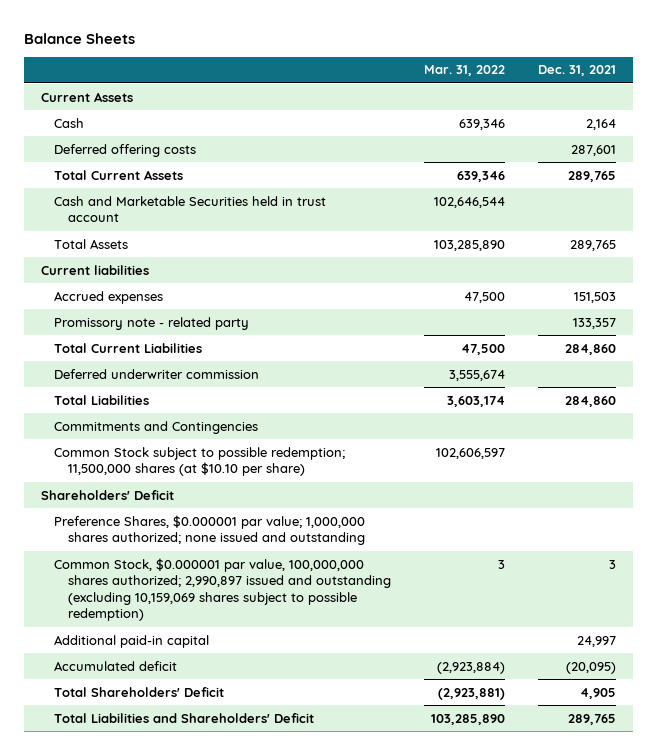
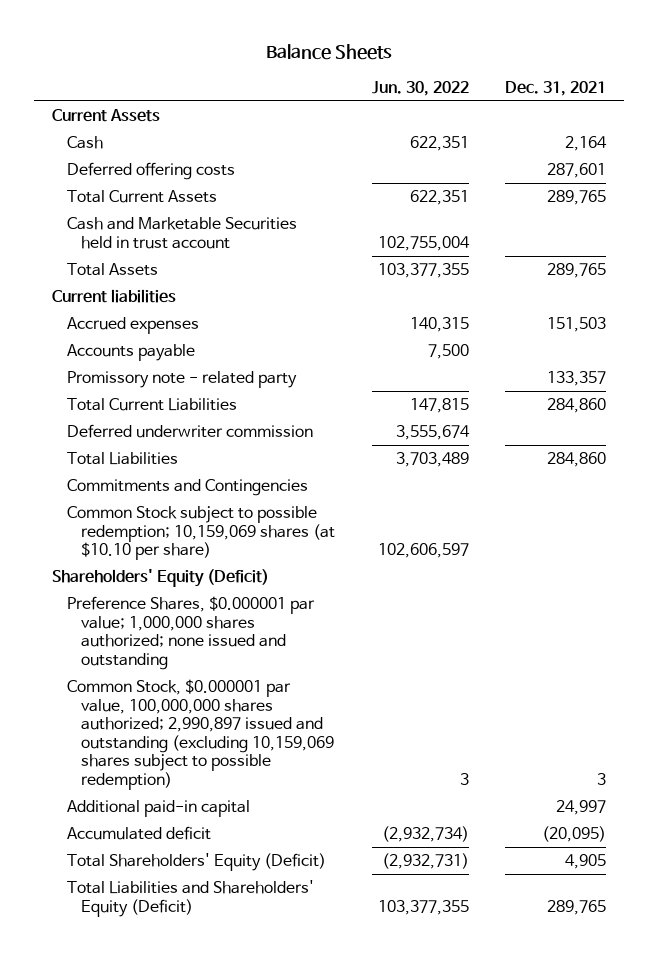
[424,65,506,77] Mar. 31, 2022 -> none
none -> [371,80,469,96] Jun. 30, 2022
none -> [66,344,195,362] Accounts payable
[54,446,346,477] Common Stock subject to possible redemption; 11,500,000 shares (at $10.10 per share) -> [66,506,336,561] Common Stock subject to possible redemption; 10,159,069 shares (at $10.10 per share)
[40,489,174,500] Shareholders' Deficit -> [51,569,269,588] Shareholders' Equity (Deficit)
[54,686,225,697] Total Shareholders' Deficit -> [66,853,326,872] Total Shareholders' Equity (Deficit)
[54,712,315,723] Total Liabilities and Shareholders' Deficit -> [66,880,314,917] Total Liabilities and Shareholders' Equity (Deficit)

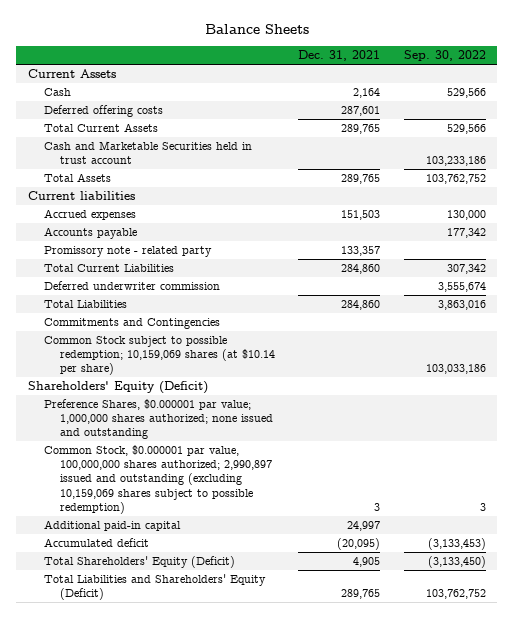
[371,80,469,96] Jun. 30, 2022 -> none
none -> [403,50,486,62] Sep. 30, 2022
[66,506,336,561] Common Stock subject to possible redemption; 10,159,069 shares (at $10.10 per share) -> [43,336,275,376] Common Stock subject to possible redemption; 10,159,069 shares (at $10.14 per share)

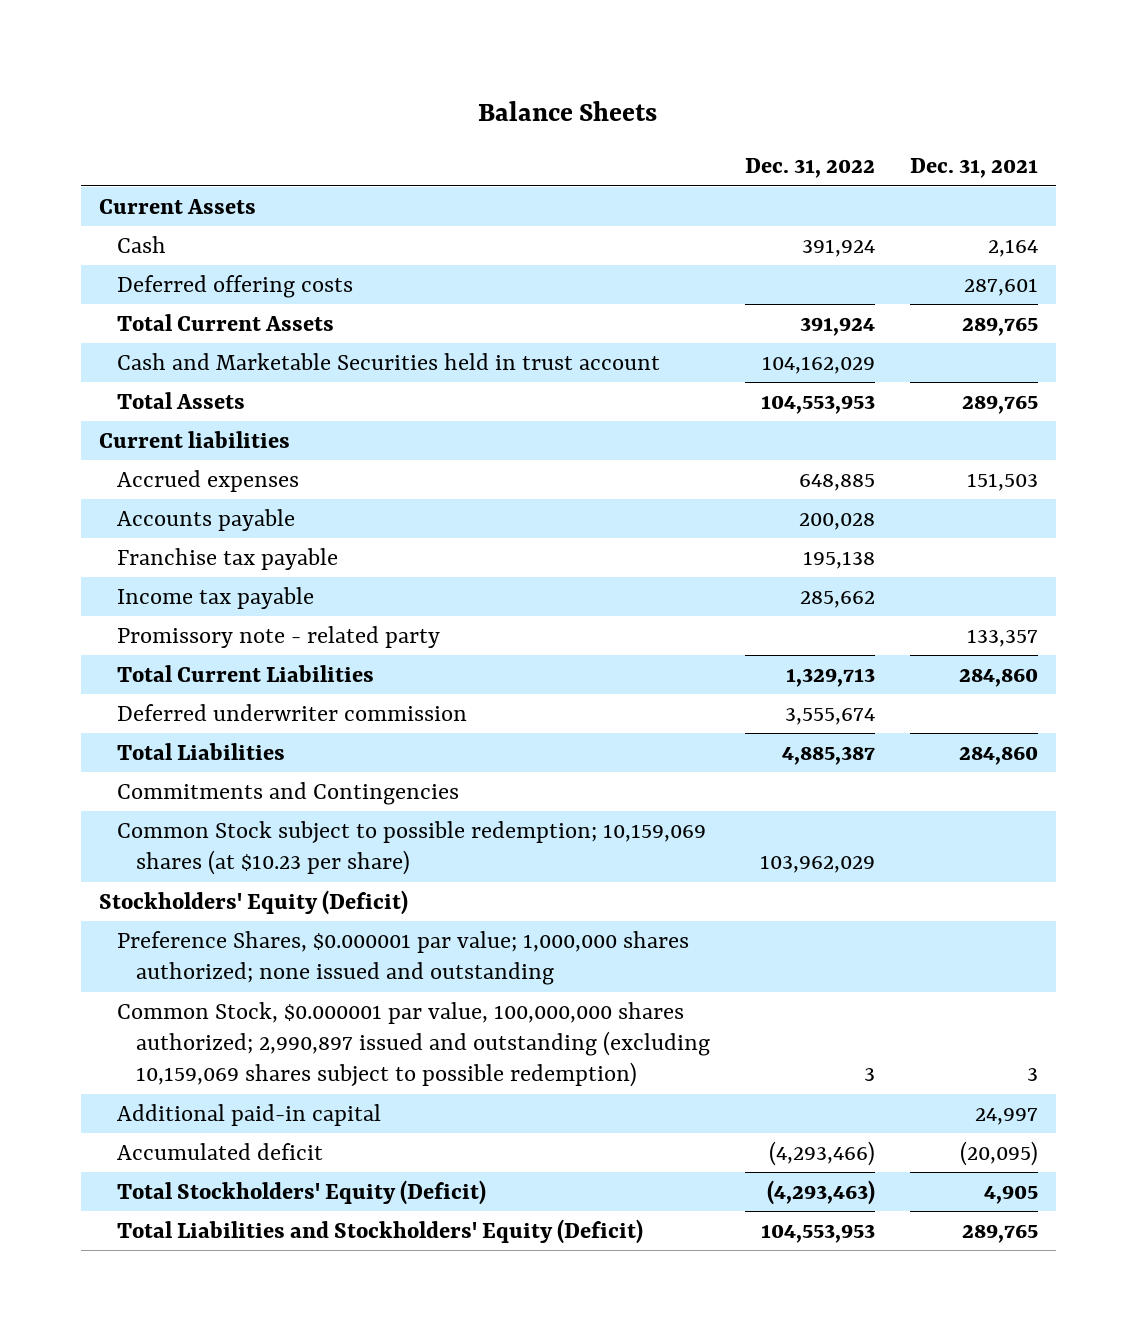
[403,50,486,62] Sep. 30, 2022 -> none
none -> [744,158,875,179] Dec. 31, 2022
none -> [117,547,339,570] Franchise tax payable
none -> [117,586,315,609] Income tax payable
[43,336,275,376] Common Stock subject to possible redemption; 10,159,069 shares (at $10.14 per share) -> [117,820,707,876] Common Stock subject to possible redemption; 10,159,069 shares (at $10.23 per share)
[27,381,208,395] Shareholders' Equity (Deficit) -> [98,889,408,915] Stockholders' Equity (Deficit)
[43,556,235,569] Total Shareholders' Equity (Deficit) -> [117,1179,487,1205] Total Stockholders' Equity (Deficit)
[43,574,266,601] Total Liabilities and Shareholders' Equity (Deficit) -> [117,1218,644,1244] Total Liabilities and Stockholders' Equity (Deficit)

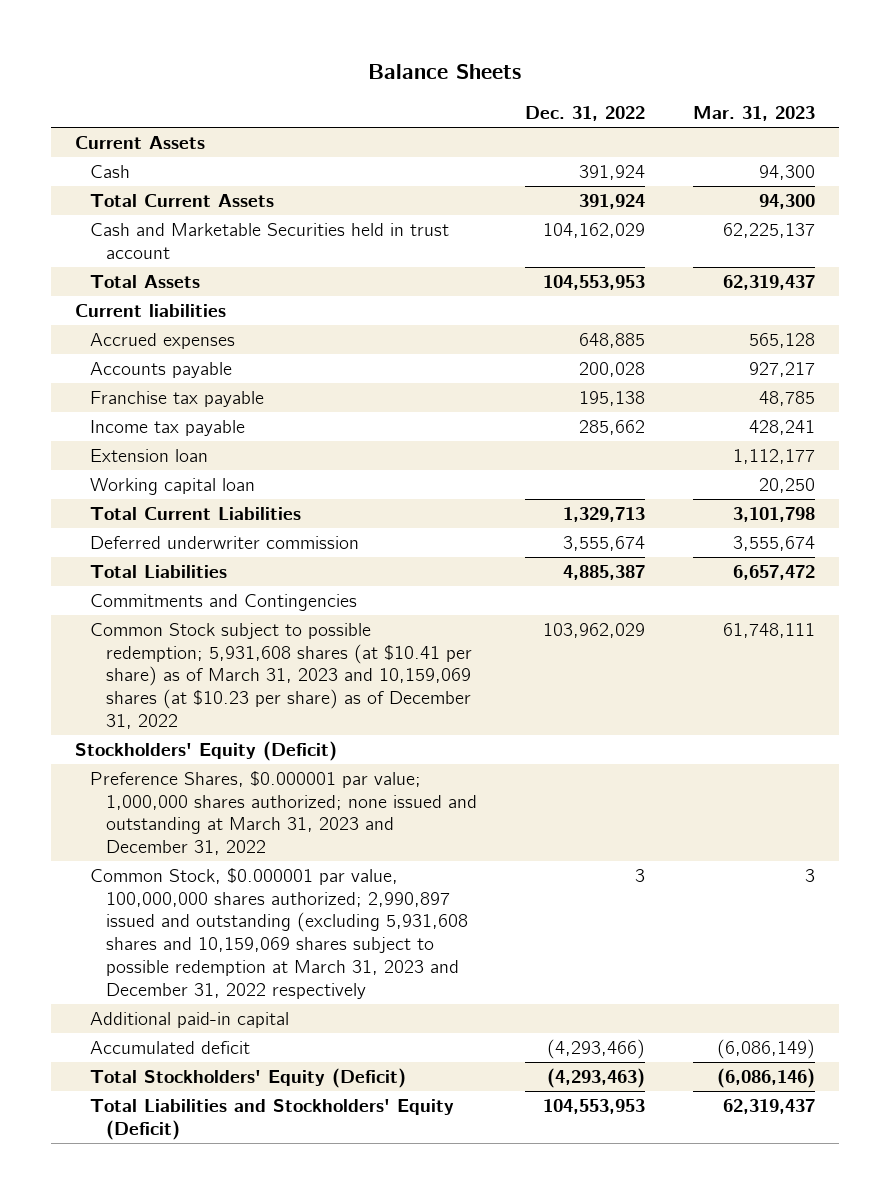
[910,158,1039,179] Dec. 31, 2021 -> none
none -> [693,106,816,122] Mar. 31, 2023
[117,274,354,298] Deferred offering costs -> none
[117,625,441,648] Promissory note - related party -> none
none -> [90,448,209,462] Extension loan
none -> [90,477,256,495] Working capital loan
[117,820,707,876] Common Stock subject to possible redemption; 10,159,069 shares (at $10.23 per share) -> [90,622,473,730] Common Stock subject to possible redemption; 5,931,608 shares (at $10.41 per share) as of March 31, 2023 and 10,159,069 shares (at $10.23 per share) as of December 31, 2022
[117,930,690,986] Preference Shares, $0.000001 par value; 1,000,000 shares authorized; none issued and outstanding -> [90,770,478,856] Preference Shares, $0.000001 par value; 1,000,000 shares authorized; none issued and outstanding at March 31, 2023 and December 31, 2022
[117,1001,710,1088] Common Stock, $0.000001 par value, 100,000,000 shares authorized; 2,990,897 issued and outstanding (excluding 10,159,069 shares subject to possible redemption) -> [90,867,469,999] Common Stock, $0.000001 par value, 100,000,000 shares authorized; 2,990,897 issued and outstanding (excluding 5,931,608 shares and 10,159,069 shares subject to possible redemption at March 31, 2023 and December 31, 2022 respectively

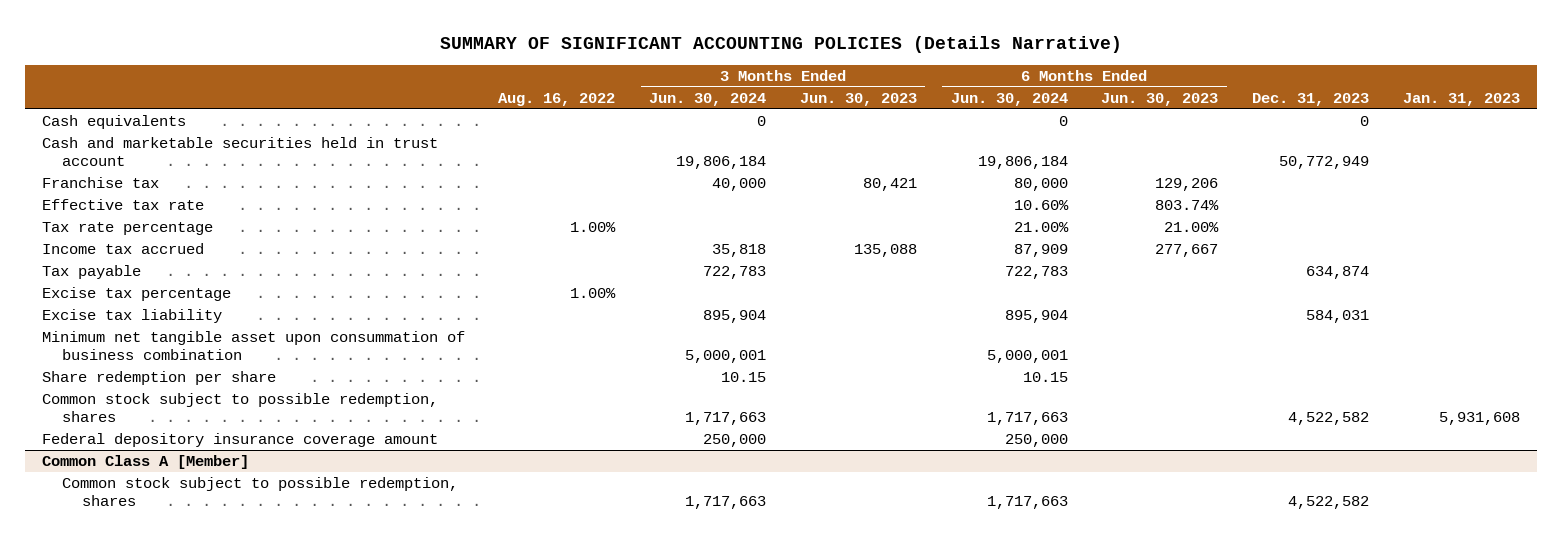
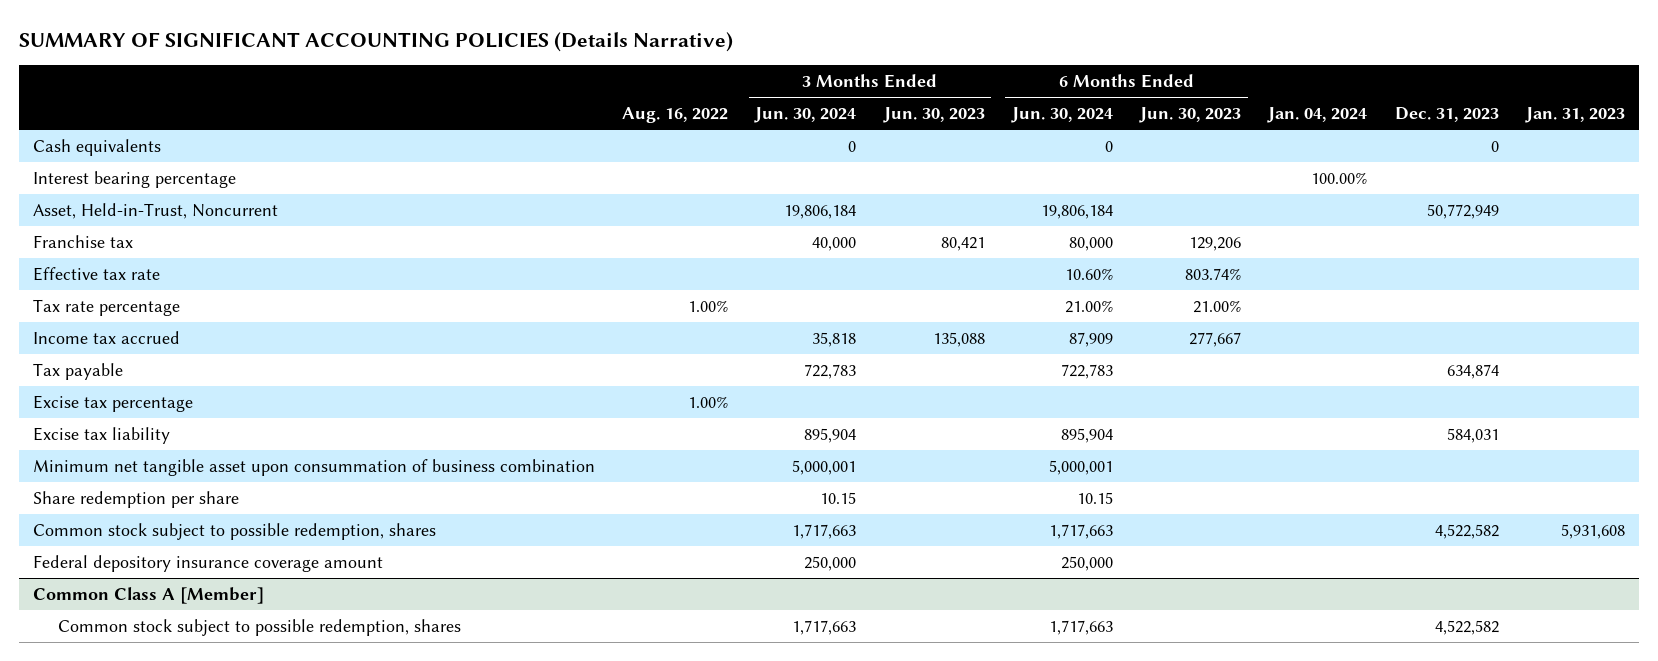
none -> [1267,107,1368,124] Jan. 04, 2024
none -> [32,170,236,188] Interest bearing percentage
[41,137,438,167] Cash and marketable securities held in trust account -> [32,202,278,219] Asset, Held-in-Trust, Noncurrent

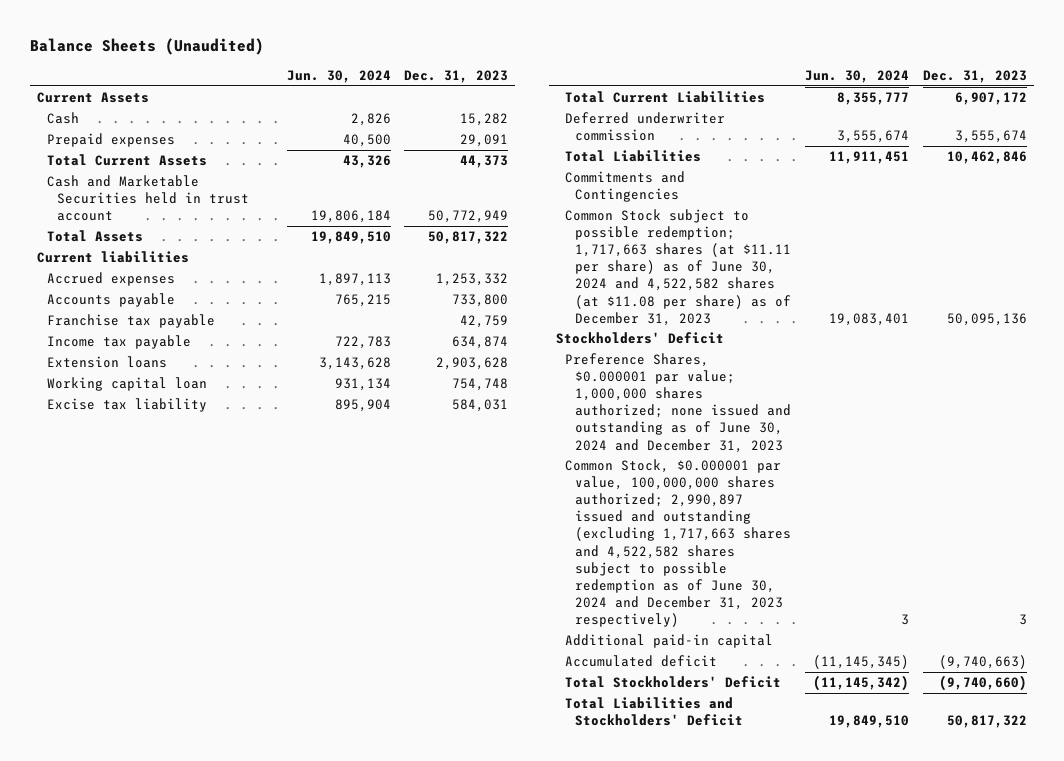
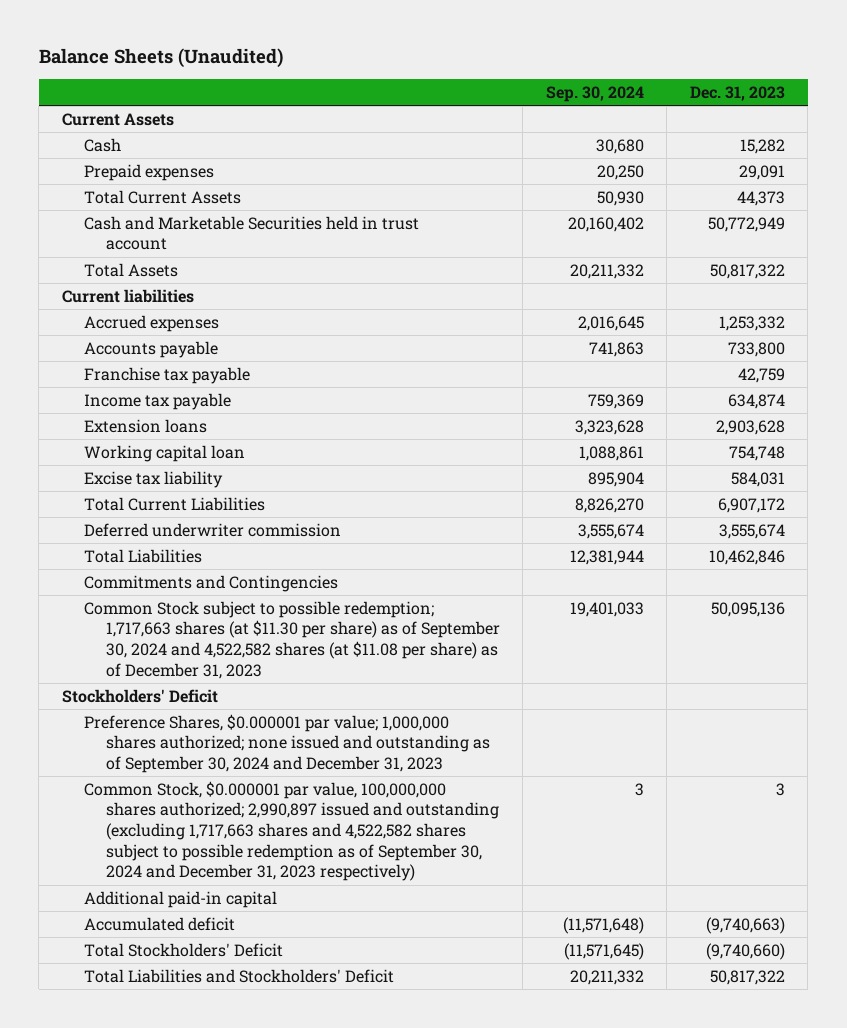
[286,69,391,83] Jun. 30, 2024 -> none
none -> [545,85,644,102] Sep. 30, 2024
[565,209,792,326] Common Stock subject to possible redemption; 1,717,663 shares (at $11.11 per share) as of June 30, 2024 and 4,522,582 shares (at $11.08 per share) as of December 31, 2023 -> [83,600,500,679] Common Stock subject to possible redemption; 1,717,663 shares (at $11.30 per share) as of September 30, 2024 and 4,522,582 shares (at $11.08 per share) as of December 31, 2023
[565,353,792,453] Preference Shares, $0.000001 par value; 1,000,000 shares authorized; none issued and outstanding as of June 30, 2024 and December 31, 2023 -> [83,713,490,774] Preference Shares, $0.000001 par value; 1,000,000 shares authorized; none issued and outstanding as of September 30, 2024 and December 31, 2023
[565,459,792,627] Common Stock, $0.000001 par value, 100,000,000 shares authorized; 2,990,897 issued and outstanding (excluding 1,717,663 shares and 4,522,582 shares subject to possible redemption as of June 30, 2024 and December 31, 2023 respectively) -> [83,780,499,882] Common Stock, $0.000001 par value, 100,000,000 shares authorized; 2,990,897 issued and outstanding (excluding 1,717,663 shares and 4,522,582 shares subject to possible redemption as of September 30, 2024 and December 31, 2023 respectively)

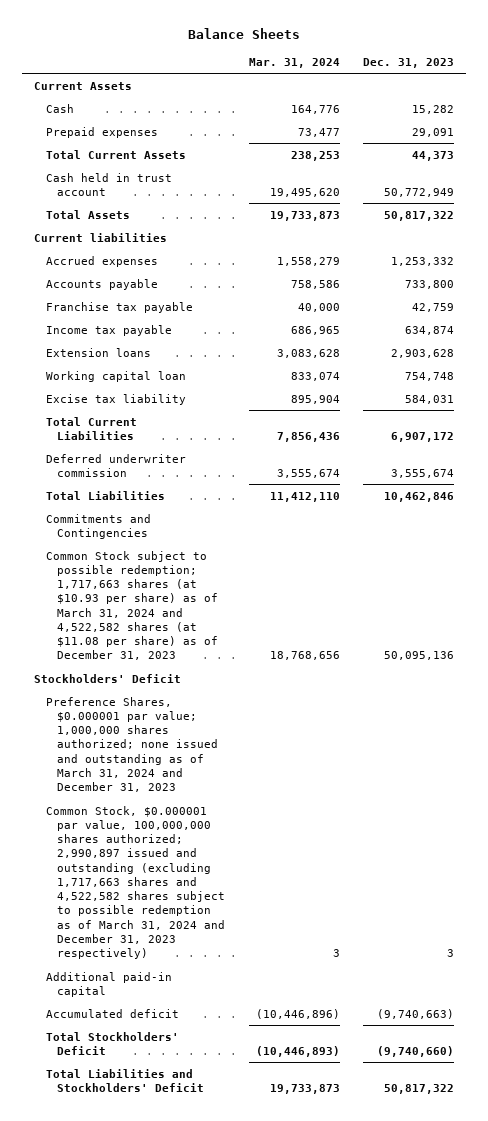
[38,48,283,69] Balance Sheets (Unaudited) -> [187,28,300,40] Balance Sheets
[545,85,644,102] Sep. 30, 2024 -> none
none -> [248,57,340,68] Mar. 31, 2024
[83,215,419,251] Cash and Marketable Securities held in trust account -> [45,172,172,196] Cash held in trust account
[83,600,500,679] Common Stock subject to possible redemption; 1,717,663 shares (at $11.30 per share) as of September 30, 2024 and 4,522,582 shares (at $11.08 per share) as of December 31, 2023 -> [45,550,219,661] Common Stock subject to possible redemption; 1,717,663 shares (at $10.93 per share) as of March 31, 2024 and 4,522,582 shares (at $11.08 per share) as of December 31, 2023
[83,713,490,774] Preference Shares, $0.000001 par value; 1,000,000 shares authorized; none issued and outstanding as of September 30, 2024 and December 31, 2023 -> [45,696,219,793] Preference Shares, $0.000001 par value; 1,000,000 shares authorized; none issued and outstanding as of March 31, 2024 and December 31, 2023
[83,780,499,882] Common Stock, $0.000001 par value, 100,000,000 shares authorized; 2,990,897 issued and outstanding (excluding 1,717,663 shares and 4,522,582 shares subject to possible redemption as of September 30, 2024 and December 31, 2023 respectively) -> [45,805,226,960] Common Stock, $0.000001 par value, 100,000,000 shares authorized; 2,990,897 issued and outstanding (excluding 1,717,663 shares and 4,522,582 shares subject to possible redemption as of March 31, 2024 and December 31, 2023 respectively)

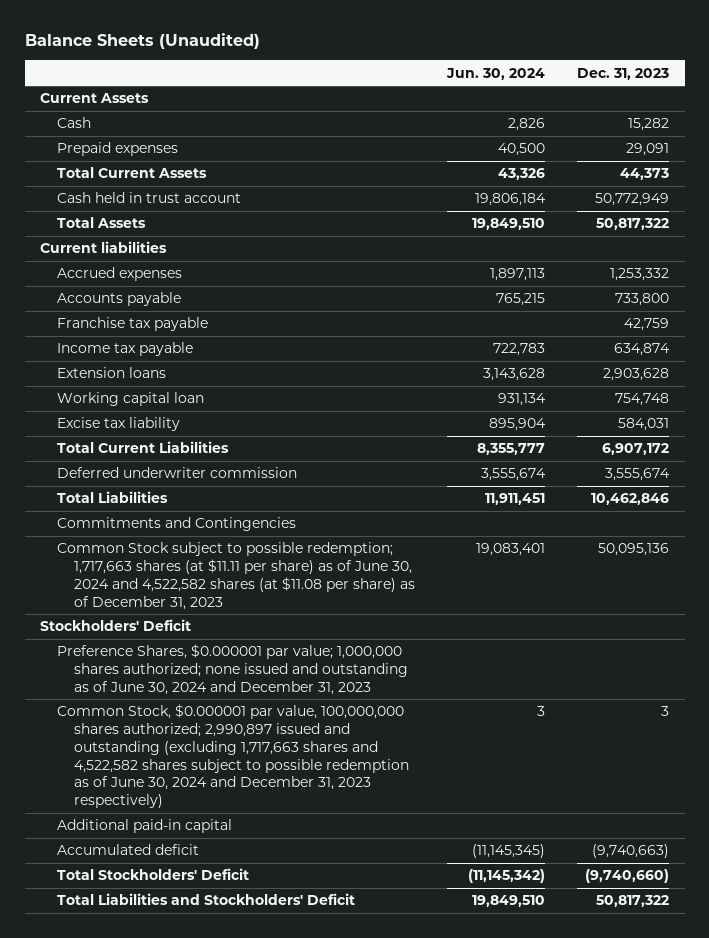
[187,28,300,40] Balance Sheets -> [24,33,260,50] Balance Sheets (Unaudited)
[248,57,340,68] Mar. 31, 2024 -> none
none -> [446,67,546,80] Jun. 30, 2024
[45,550,219,661] Common Stock subject to possible redemption; 1,717,663 shares (at $10.93 per share) as of March 31, 2024 and 4,522,582 shares (at $11.08 per share) as of December 31, 2023 -> [57,542,416,610] Common Stock subject to possible redemption; 1,717,663 shares (at $11.11 per share) as of June 30, 2024 and 4,522,582 shares (at $11.08 per share) as of December 31, 2023
[45,696,219,793] Preference Shares, $0.000001 par value; 1,000,000 shares authorized; none issued and outstanding as of March 31, 2024 and December 31, 2023 -> [57,644,409,695] Preference Shares, $0.000001 par value; 1,000,000 shares authorized; none issued and outstanding as of June 30, 2024 and December 31, 2023
[45,805,226,960] Common Stock, $0.000001 par value, 100,000,000 shares authorized; 2,990,897 issued and outstanding (excluding 1,717,663 shares and 4,522,582 shares subject to possible redemption as of March 31, 2024 and December 31, 2023 respectively) -> [57,704,410,809] Common Stock, $0.000001 par value, 100,000,000 shares authorized; 2,990,897 issued and outstanding (excluding 1,717,663 shares and 4,522,582 shares subject to possible redemption as of June 30, 2024 and December 31, 2023 respectively)

